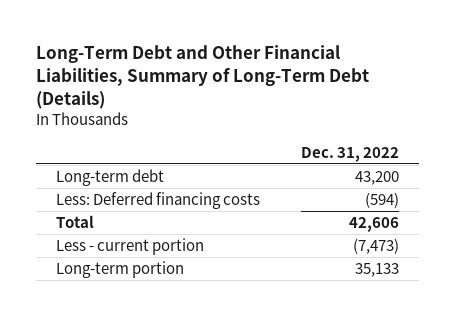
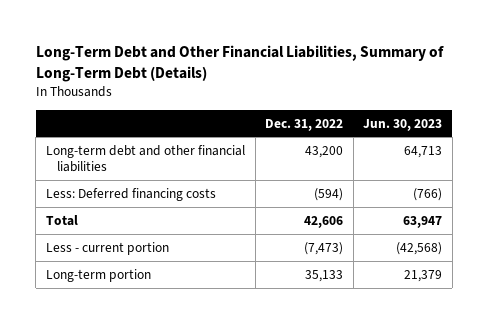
none -> [363,118,443,131] Jun. 30, 2023
[56,169,165,187] Long-term debt -> [46,144,246,173] Long-term debt and other financial liabilities

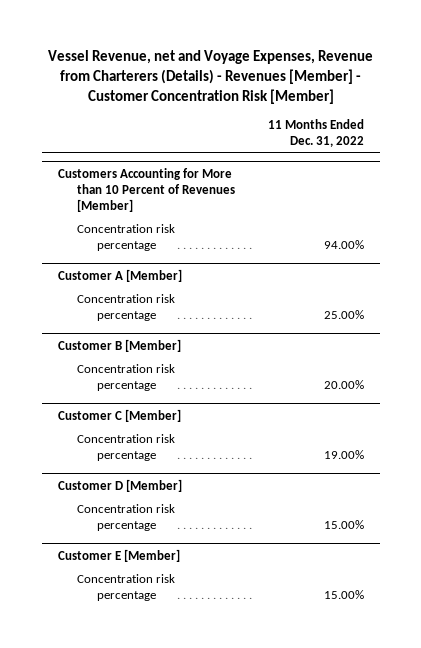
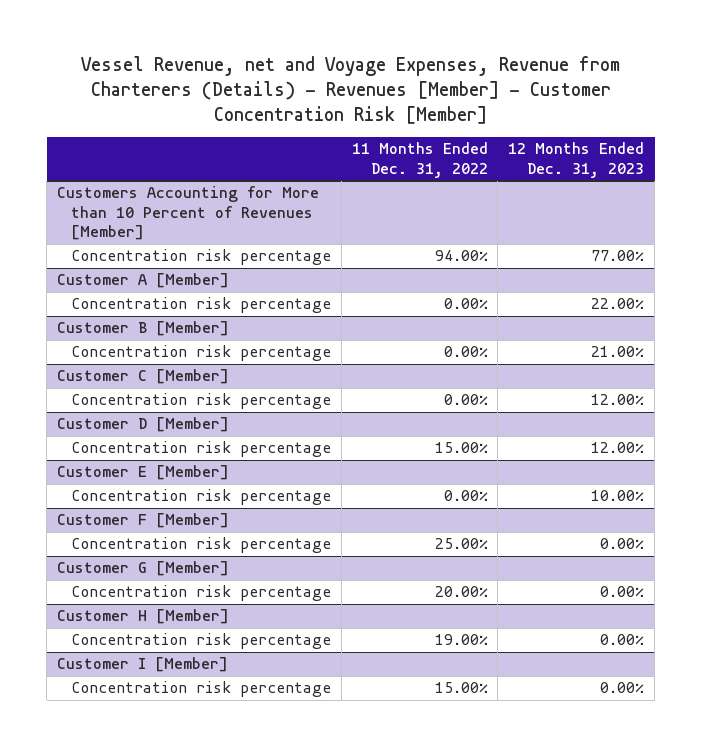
none -> [508,142,645,178] 12 Months Ended Dec. 31, 2023
[323,309,364,319] 25.00% -> [443,298,488,310] 0.00%
[323,379,364,389] 20.00% -> [443,346,488,358] 0.00%
[323,449,364,459] 19.00% -> [443,394,488,406] 0.00%
none -> [70,489,331,506] Concentration risk percentage
none -> [57,513,230,529] Customer F [Member]
none -> [70,537,331,554] Concentration risk percentage
none -> [57,561,230,577] Customer G [Member]
none -> [70,585,331,602] Concentration risk percentage
none -> [57,609,230,625] Customer H [Member]
none -> [70,633,331,650] Concentration risk percentage
none -> [57,657,229,673] Customer I [Member]

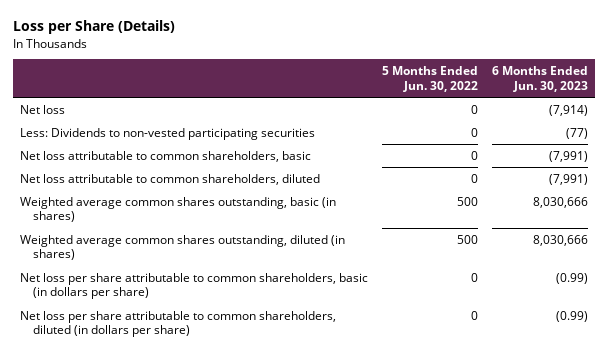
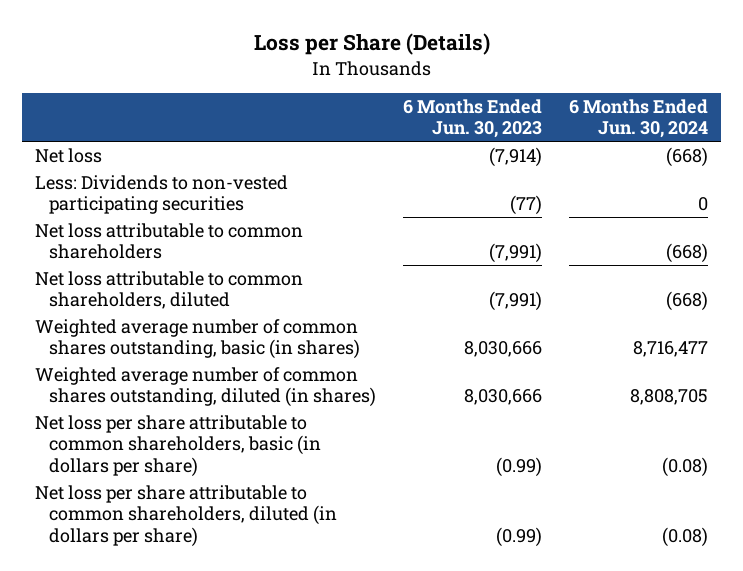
[381,66,478,92] 5 Months Ended Jun. 30, 2022 -> none
none -> [568,98,708,139] 6 Months Ended Jun. 30, 2024
[19,150,311,162] Net loss attributable to common shareholders, basic -> [35,222,304,260] Net loss attributable to common shareholders
[19,196,336,223] Weighted average common shares outstanding, basic (in shares) -> [35,318,361,360] Weighted average number of common shares outstanding, basic (in shares)
[19,234,345,261] Weighted average common shares outstanding, diluted (in shares) -> [35,366,377,408] Weighted average number of common shares outstanding, diluted (in shares)

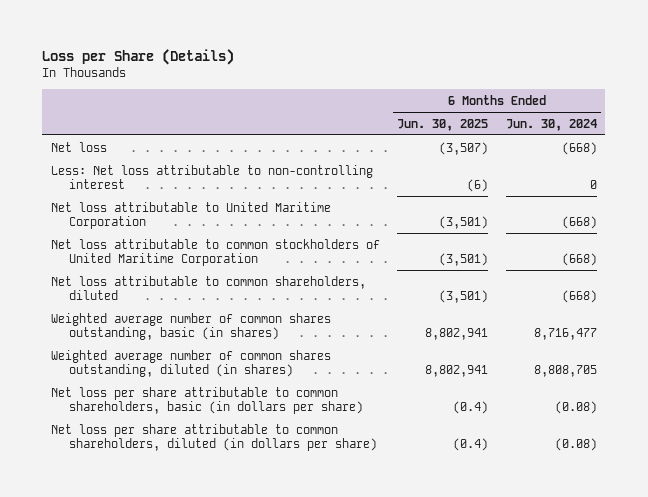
[403,98,543,139] 6 Months Ended Jun. 30, 2023 -> none
none -> [397,118,489,131] Jun. 30, 2025
[35,174,289,215] Less: Dividends to non-vested participating securities -> none
none -> [50,164,373,189] Less: Net loss attributable to non-controlling interest
none -> [50,201,331,229] Net loss attributable to United Maritime Corporation
[35,222,304,260] Net loss attributable to common shareholders -> [50,238,380,266] Net loss attributable to common stockholders of United Maritime Corporation

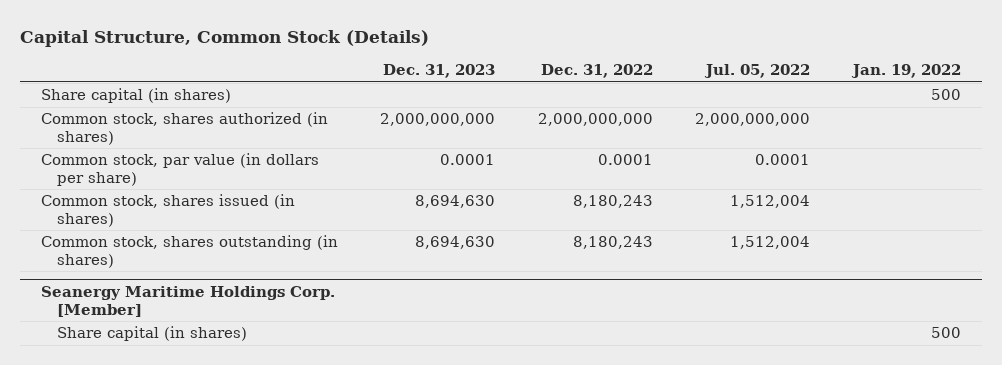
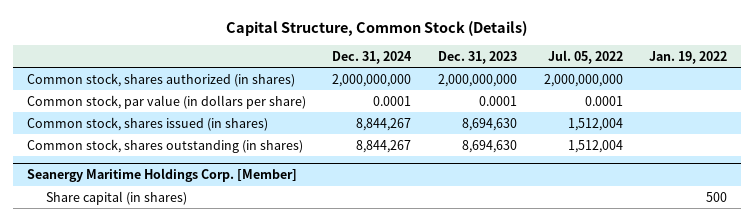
[540,64,653,79] Dec. 31, 2022 -> none
none -> [332,50,413,64] Dec. 31, 2024
[41,88,232,104] Share capital (in shares) -> none

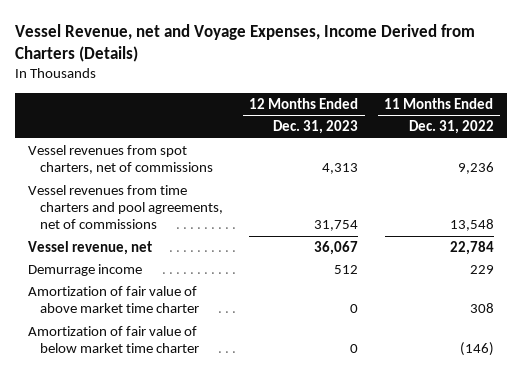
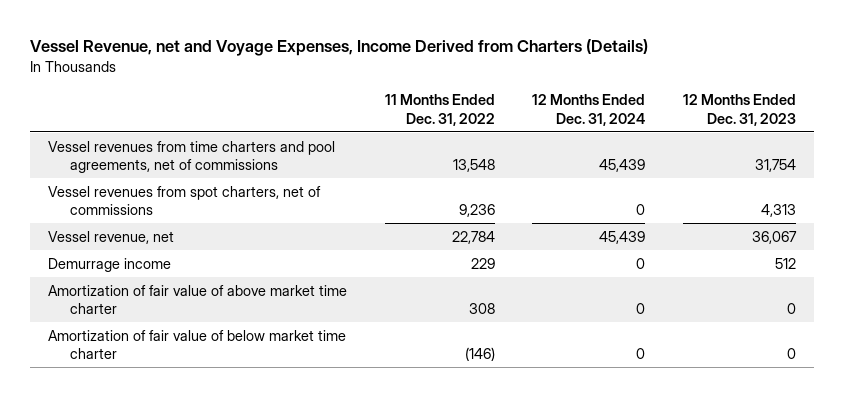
none -> [532,93,646,126] 12 Months Ended Dec. 31, 2024
[28,144,214,175] Vessel revenues from spot charters, net of commissions -> [48,185,322,216] Vessel revenues from spot charters, net of commissions

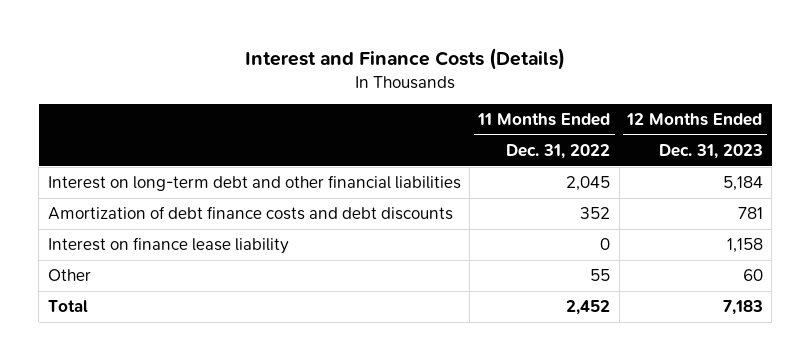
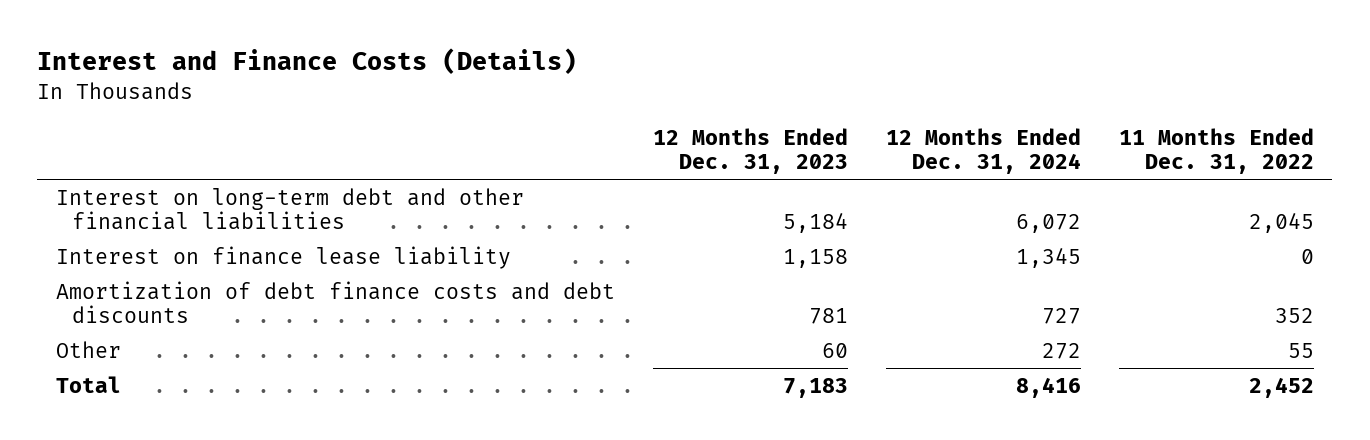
none -> [885,127,1081,175] 12 Months Ended Dec. 31, 2024
[47,206,453,221] Amortization of debt finance costs and debt discounts -> [55,280,615,324] Amortization of debt finance costs and debt discounts

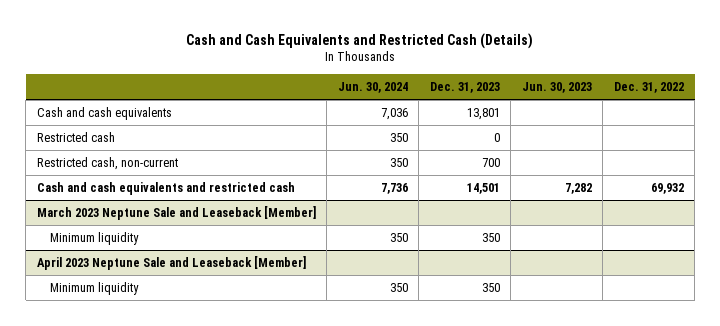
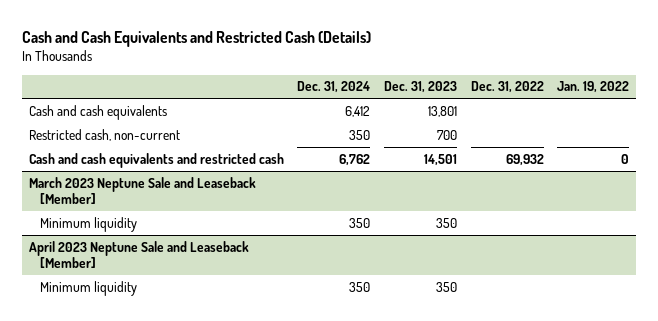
[337,81,408,93] Jun. 30, 2024 -> none
[521,81,592,93] Jun. 30, 2023 -> none
none -> [297,81,371,94] Dec. 31, 2024
none -> [557,81,630,94] Jan. 19, 2022
[36,132,115,143] Restricted cash -> none

